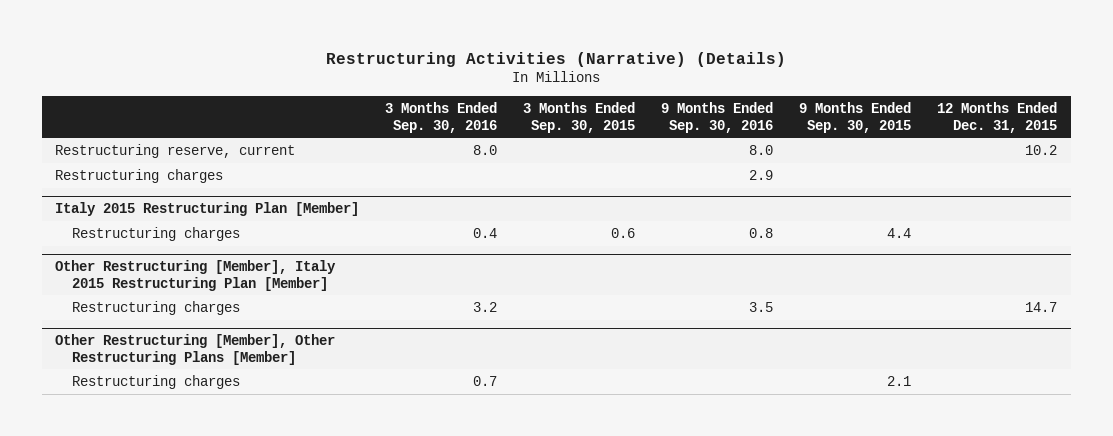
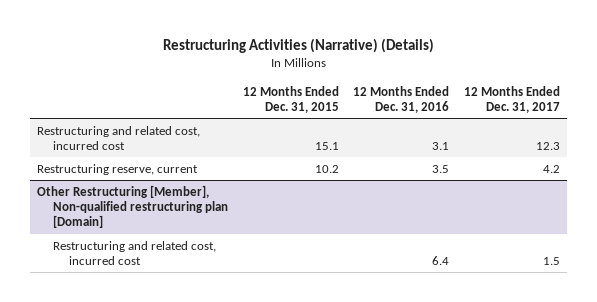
[385,102,498,133] 3 Months Ended Sep. 30, 2016 -> none
[523,102,636,133] 3 Months Ended Sep. 30, 2015 -> none
[661,102,774,133] 9 Months Ended Sep. 30, 2016 -> none
[799,102,912,133] 9 Months Ended Sep. 30, 2015 -> none
none -> [353,85,450,113] 12 Months Ended Dec. 31, 2016
none -> [463,85,560,113] 12 Months Ended Dec. 31, 2017
none -> [37,125,201,151] Restructuring and related cost, incurred cost
[55,168,224,183] Restructuring charges -> none
[55,202,360,217] Italy 2015 Restructuring Plan [Member] -> none
[71,226,240,241] Restructuring charges -> none
[55,260,337,291] Other Restructuring [Member], Italy 2015 Restructuring Plan [Member] -> none
[71,300,240,315] Restructuring charges -> none
[55,334,336,365] Other Restructuring [Member], Other Restructuring Plans [Member] -> [37,184,229,229] Other Restructuring [Member], Non-qualified restructuring plan [Domain]
[71,374,240,389] Restructuring charges -> [53,240,217,266] Restructuring and related cost, incurred cost

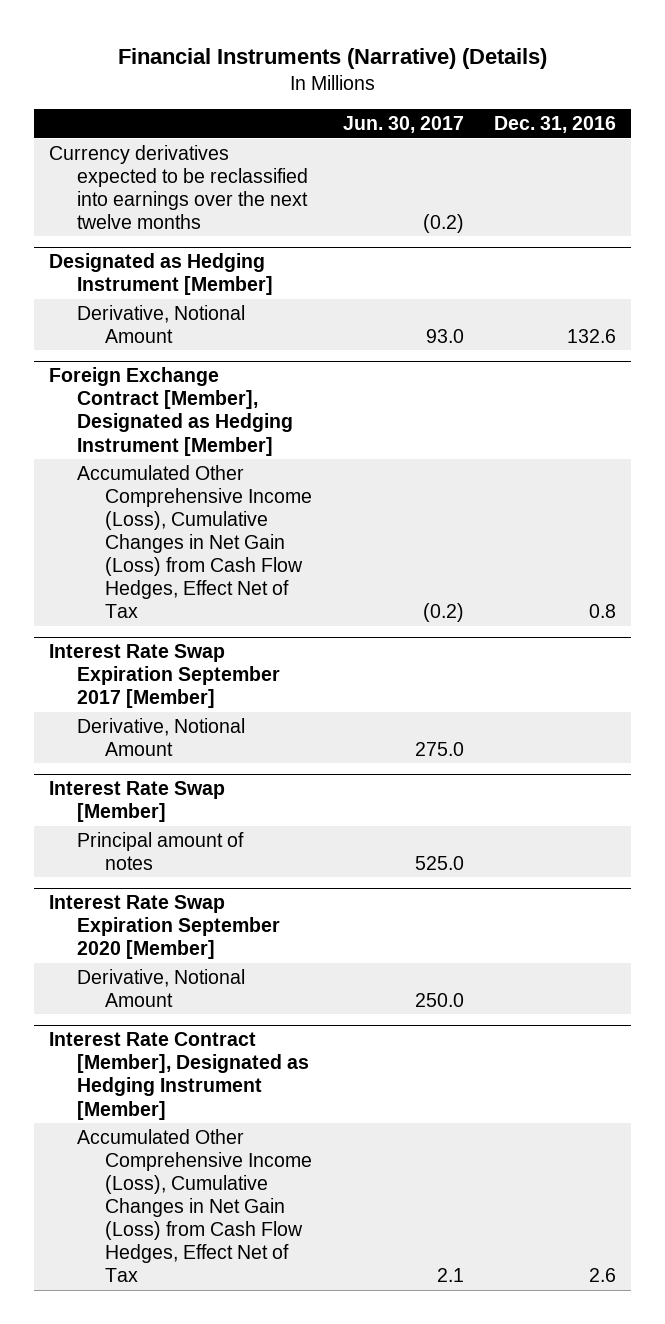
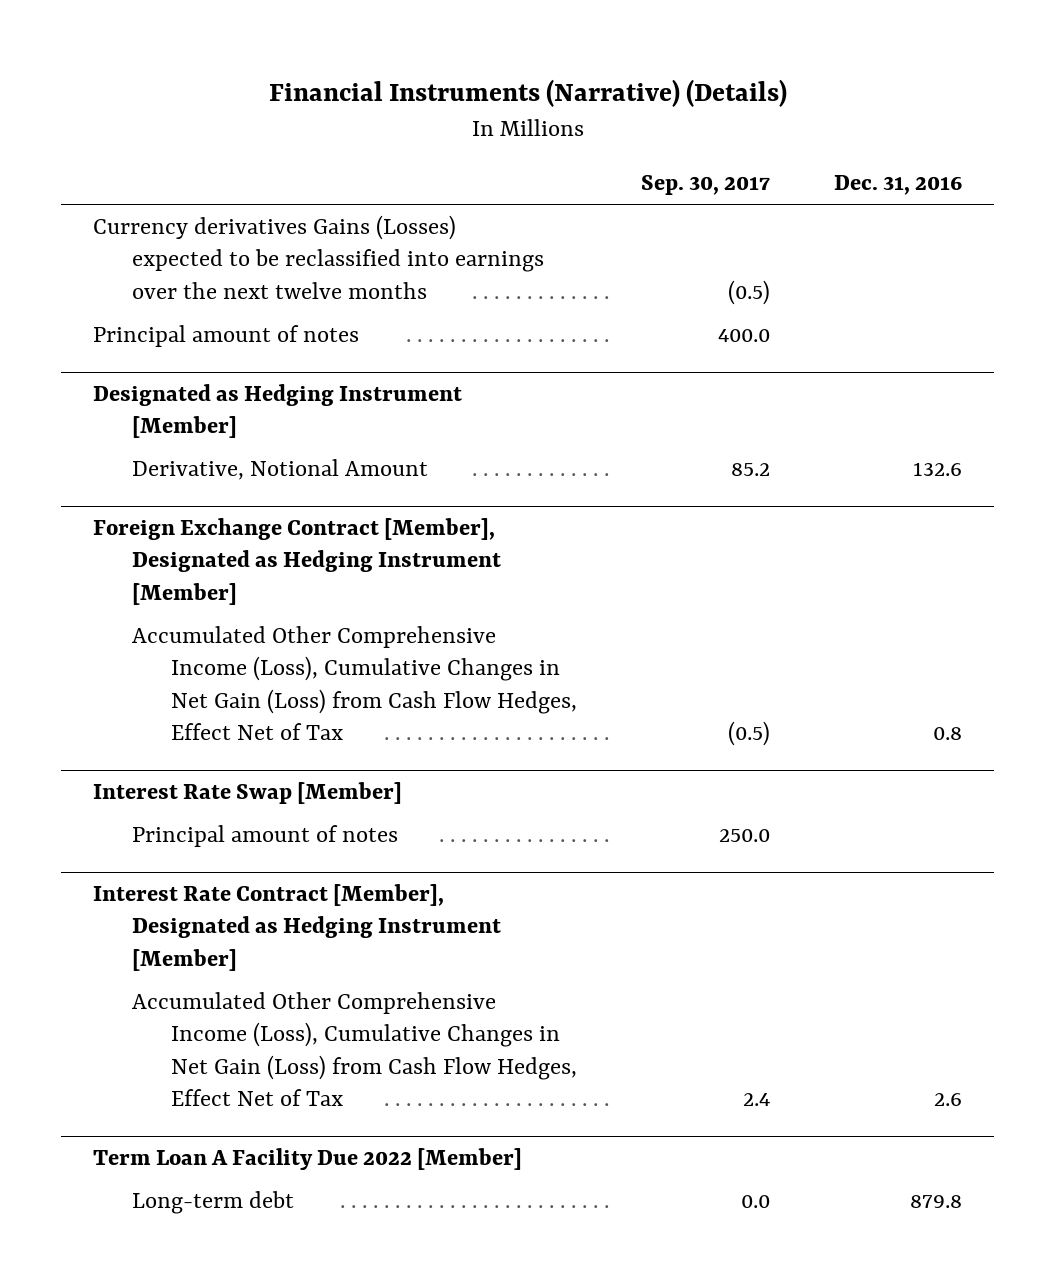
[342,116,464,134] Jun. 30, 2017 -> none
none -> [640,175,770,196] Sep. 30, 2017
[49,144,309,229] Currency derivatives expected to be reclassified into earnings over the next twelve months -> [93,214,545,299] Currency derivatives Gains (Losses) expected to be reclassified into earnings over the next twelve months
none -> [93,324,360,347] Principal amount of notes
[49,644,281,709] Interest Rate Swap Expiration September 2017 [Member] -> none
[77,717,246,756] Derivative, Notional Amount -> none
[49,895,281,960] Interest Rate Swap Expiration September 2020 [Member] -> none
[77,968,246,1007] Derivative, Notional Amount -> none
none -> [93,1147,523,1170] Term Loan A Facility Due 2022 [Member]
none -> [132,1190,295,1214] Long-term debt

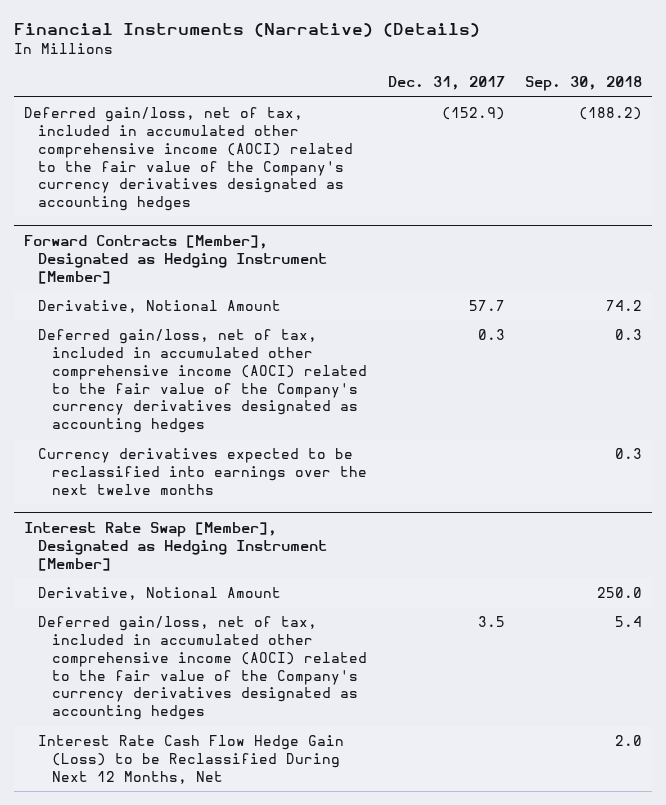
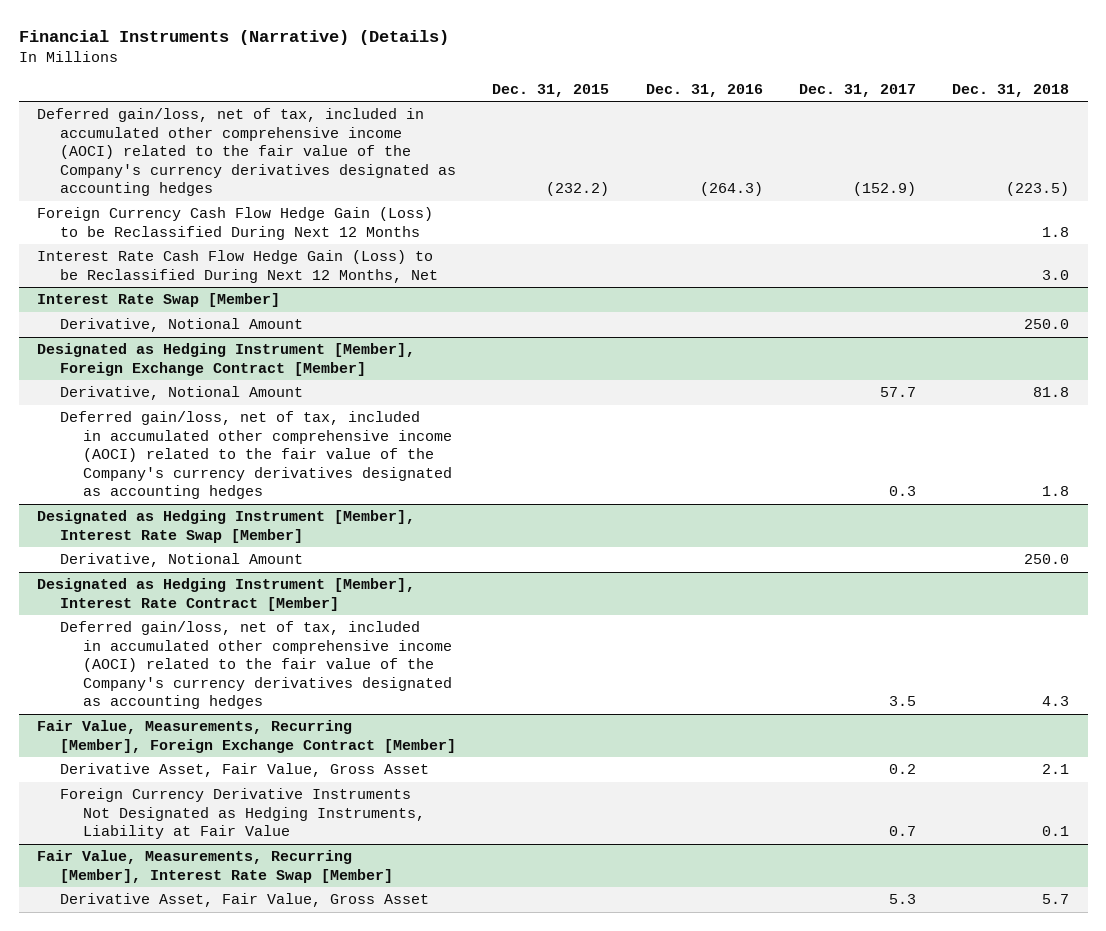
[524,76,642,92] Sep. 30, 2018 -> none
none -> [492,83,610,97] Dec. 31, 2015
none -> [645,83,763,97] Dec. 31, 2016
none -> [952,83,1070,97] Dec. 31, 2018
none -> [37,207,434,240] Foreign Currency Cash Flow Hedge Gain (Loss) to be Reclassified During Next 12 Months
none -> [37,250,438,283] Interest Rate Cash Flow Hedge Gain (Loss) to be Reclassified During Next 12 Months, Net
none -> [37,293,281,308] Interest Rate Swap [Member]
none -> [59,318,303,333] Derivative, Notional Amount
[23,234,328,284] Forward Contracts [Member], Designated as Hedging Instrument [Member] -> [37,343,416,376] Designated as Hedging Instrument [Member], Foreign Exchange Contract [Member]
[38,447,368,495] Currency derivatives expected to be reclassified into earnings over the next twelve months -> none
[23,521,328,571] Interest Rate Swap [Member], Designated as Hedging Instrument [Member] -> [37,510,416,543] Designated as Hedging Instrument [Member], Interest Rate Swap [Member]
[38,615,368,721] Deferred gain/loss, net of tax, included in accumulated other comprehensive income (AOCI) related to the fair value of the Company's currency derivatives designated as accounting hedges -> none
[38,734,345,784] Interest Rate Cash Flow Hedge Gain (Loss) to be Reclassified During Next 12 Months, Net -> none
none -> [37,578,416,611] Designated as Hedging Instrument [Member], Interest Rate Contract [Member]
none -> [59,621,452,709] Deferred gain/loss, net of tax, included in accumulated other comprehensive income (AOCI) related to the fair value of the Company's currency derivatives designated as accounting hedges
none -> [37,720,456,753] Fair Value, Measurements, Recurring [Member], Foreign Exchange Contract [Member]
none -> [59,763,429,778] Derivative Asset, Fair Value, Gross Asset
none -> [59,788,425,840] Foreign Currency Derivative Instruments Not Designated as Hedging Instruments, Liability at Fair Value
none -> [37,850,393,883] Fair Value, Measurements, Recurring [Member], Interest Rate Swap [Member]
none -> [59,893,429,908] Derivative Asset, Fair Value, Gross Asset

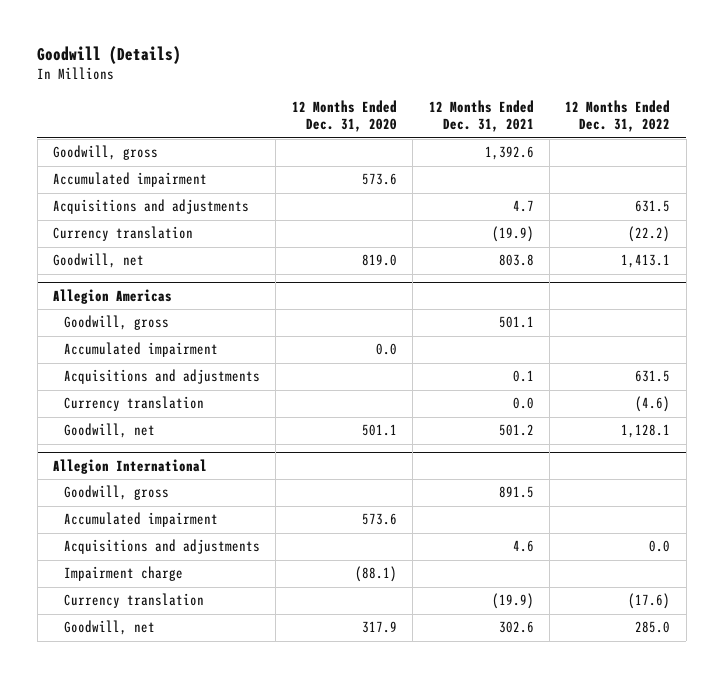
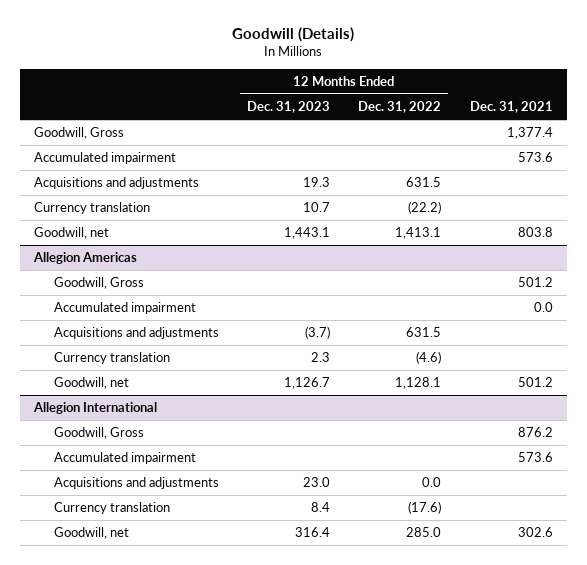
[291,100,397,133] 12 Months Ended Dec. 31, 2020 -> none
[428,100,534,133] 12 Months Ended Dec. 31, 2021 -> none
none -> [247,101,331,114] Dec. 31, 2023
none -> [469,101,553,114] Dec. 31, 2021
[52,145,158,161] Goodwill, gross -> [34,127,125,140] Goodwill, Gross
[64,315,170,331] Goodwill, gross -> [53,277,144,290] Goodwill, Gross
[64,485,170,501] Goodwill, gross -> [53,427,144,440] Goodwill, Gross
[64,566,184,582] Impairment charge -> none

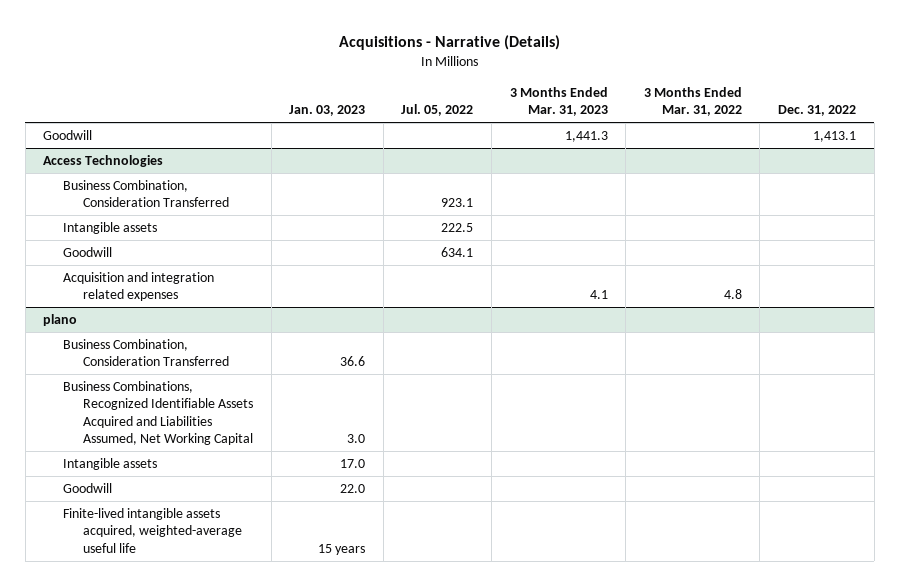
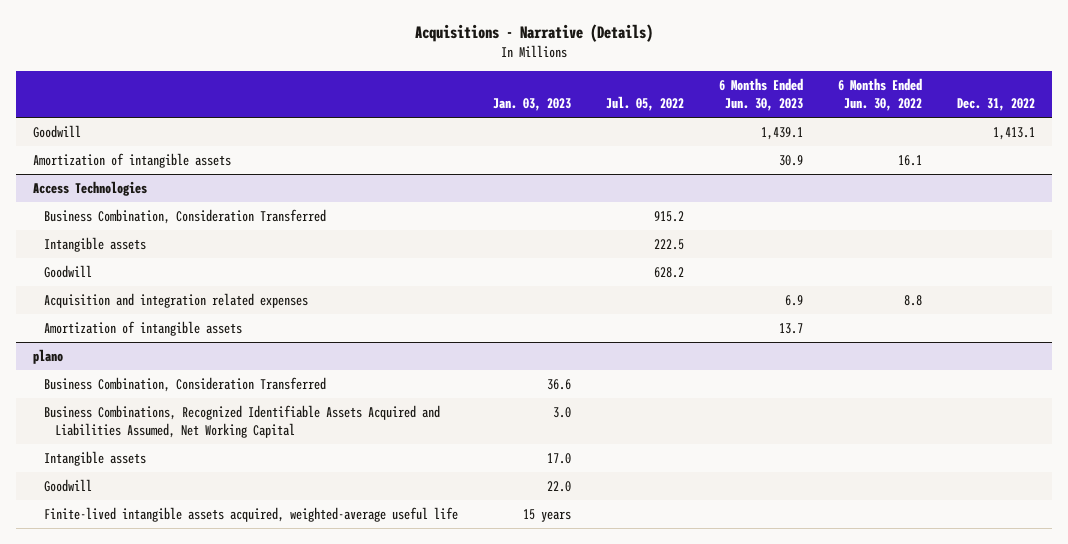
[509,86,608,117] 3 Months Ended Mar. 31, 2023 -> none
[643,86,742,117] 3 Months Ended Mar. 31, 2022 -> none
none -> [718,78,803,112] 6 Months Ended Jun. 30, 2023
none -> [837,78,922,112] 6 Months Ended Jun. 30, 2022
none -> [33,153,232,169] Amortization of intangible assets
[441,198,474,208] 923.1 -> [653,211,684,223] 915.2
[441,247,474,258] 634.1 -> [653,267,684,279] 628.2
none -> [43,321,242,337] Amortization of intangible assets

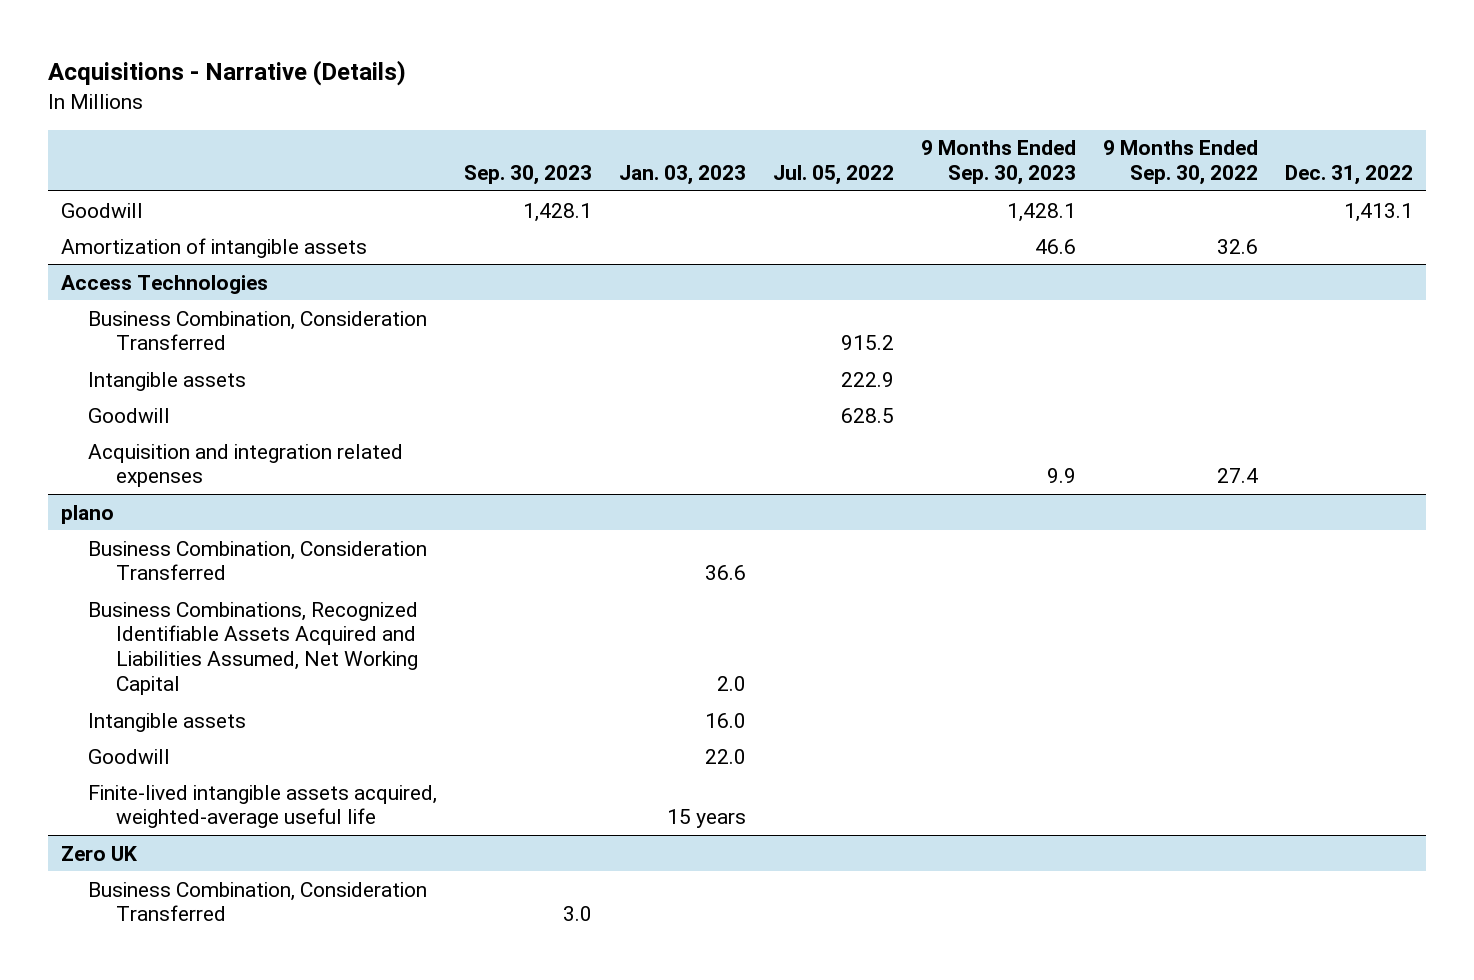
[718,78,803,112] 6 Months Ended Jun. 30, 2023 -> none
[837,78,922,112] 6 Months Ended Jun. 30, 2022 -> none
none -> [464,165,593,186] Sep. 30, 2023
none -> [920,140,1076,186] 9 Months Ended Sep. 30, 2023
none -> [1102,140,1258,186] 9 Months Ended Sep. 30, 2022
[653,239,684,251] 222.5 -> [841,371,895,387] 222.9
[653,267,684,279] 628.2 -> [841,407,895,423] 628.5
[43,321,242,337] Amortization of intangible assets -> none
[552,407,571,419] 3.0 -> [717,676,747,692] 2.0
[546,453,571,465] 17.0 -> [705,712,747,728] 16.0
none -> [61,845,139,861] Zero UK
none -> [88,881,428,922] Business Combination, Consideration Transferred

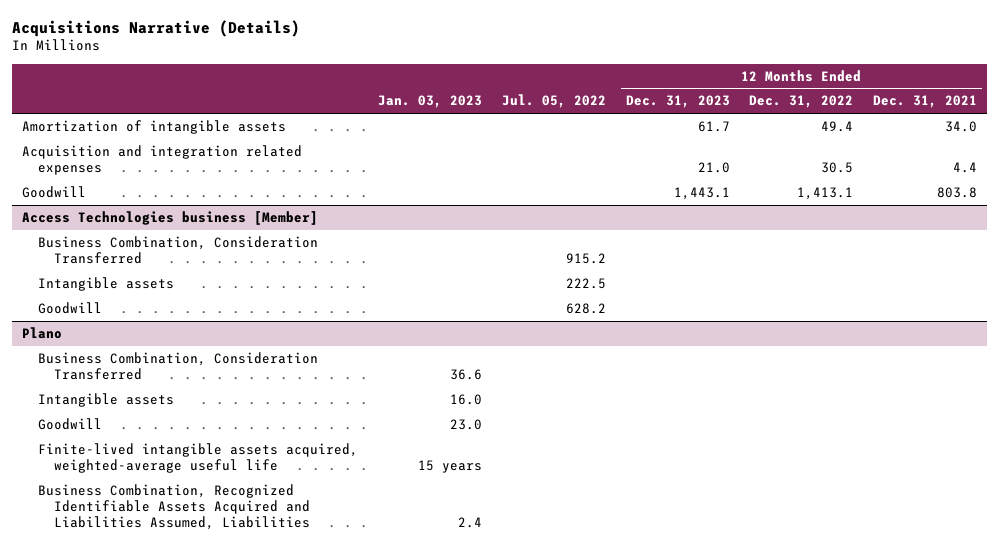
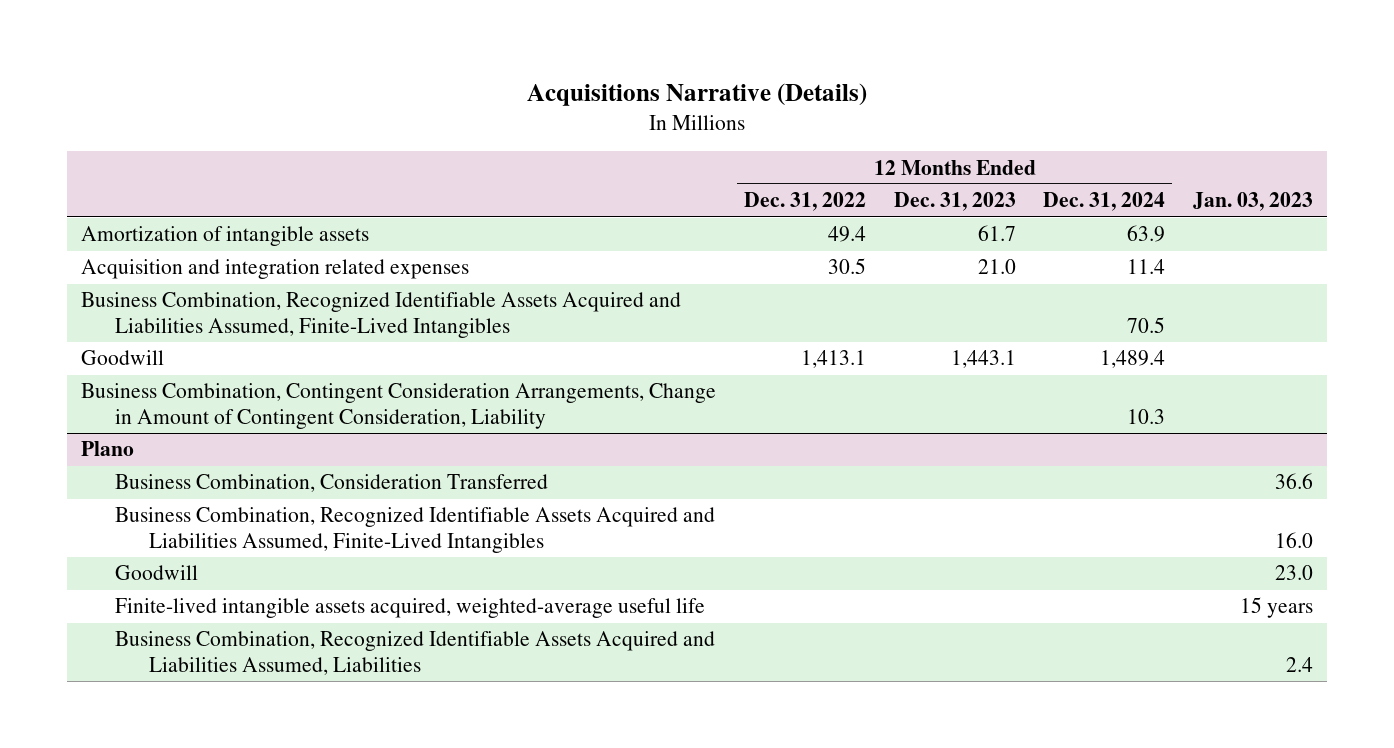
[501,94,606,109] Jul. 05, 2022 -> none
[873,95,978,109] Dec. 31, 2021 -> none
none -> [1043,192,1166,212] Dec. 31, 2024
none -> [81,292,682,338] Business Combination, Recognized Identifiable Assets Acquired and Liabilities Assumed, Finite-Lived Intangibles
[21,210,318,225] Access Technologies business [Member] -> none
[37,235,318,265] Business Combination, Consideration Transferred -> none
[37,276,174,291] Intangible assets -> none
[37,301,102,314] Goodwill -> none
none -> [81,383,717,429] Business Combination, Contingent Consideration Arrangements, Change in Amount of Contingent Consideration, Liability
[37,392,174,407] Intangible assets -> [115,507,716,553] Business Combination, Recognized Identifiable Assets Acquired and Liabilities Assumed, Finite-Lived Intangibles

